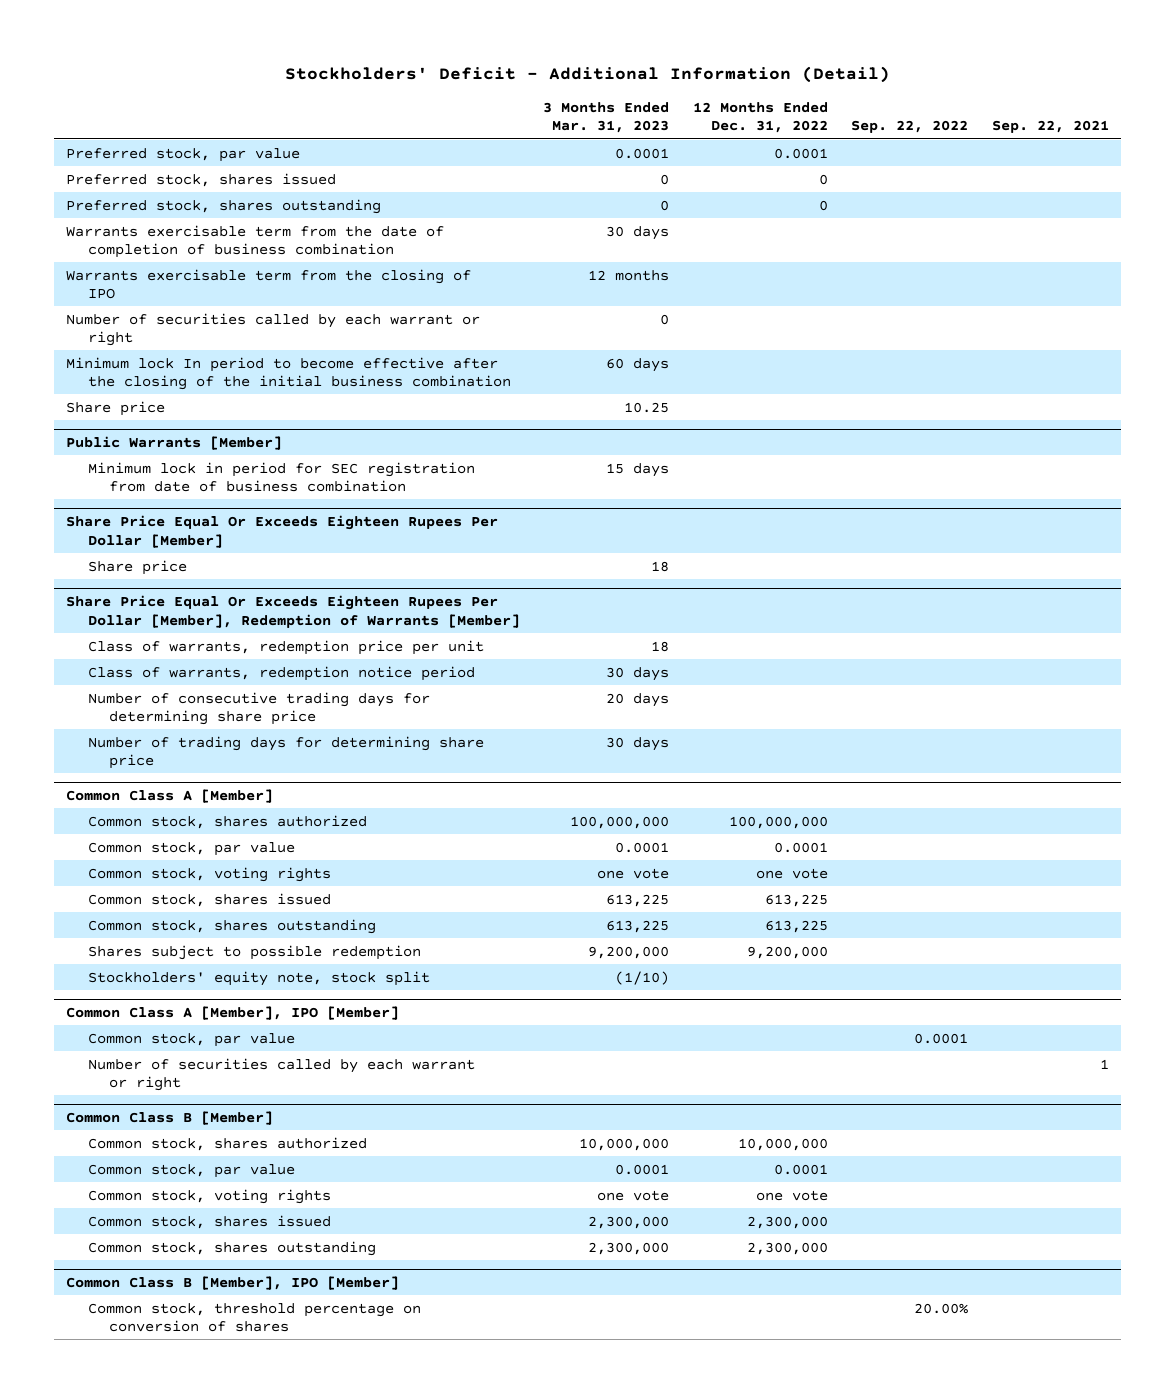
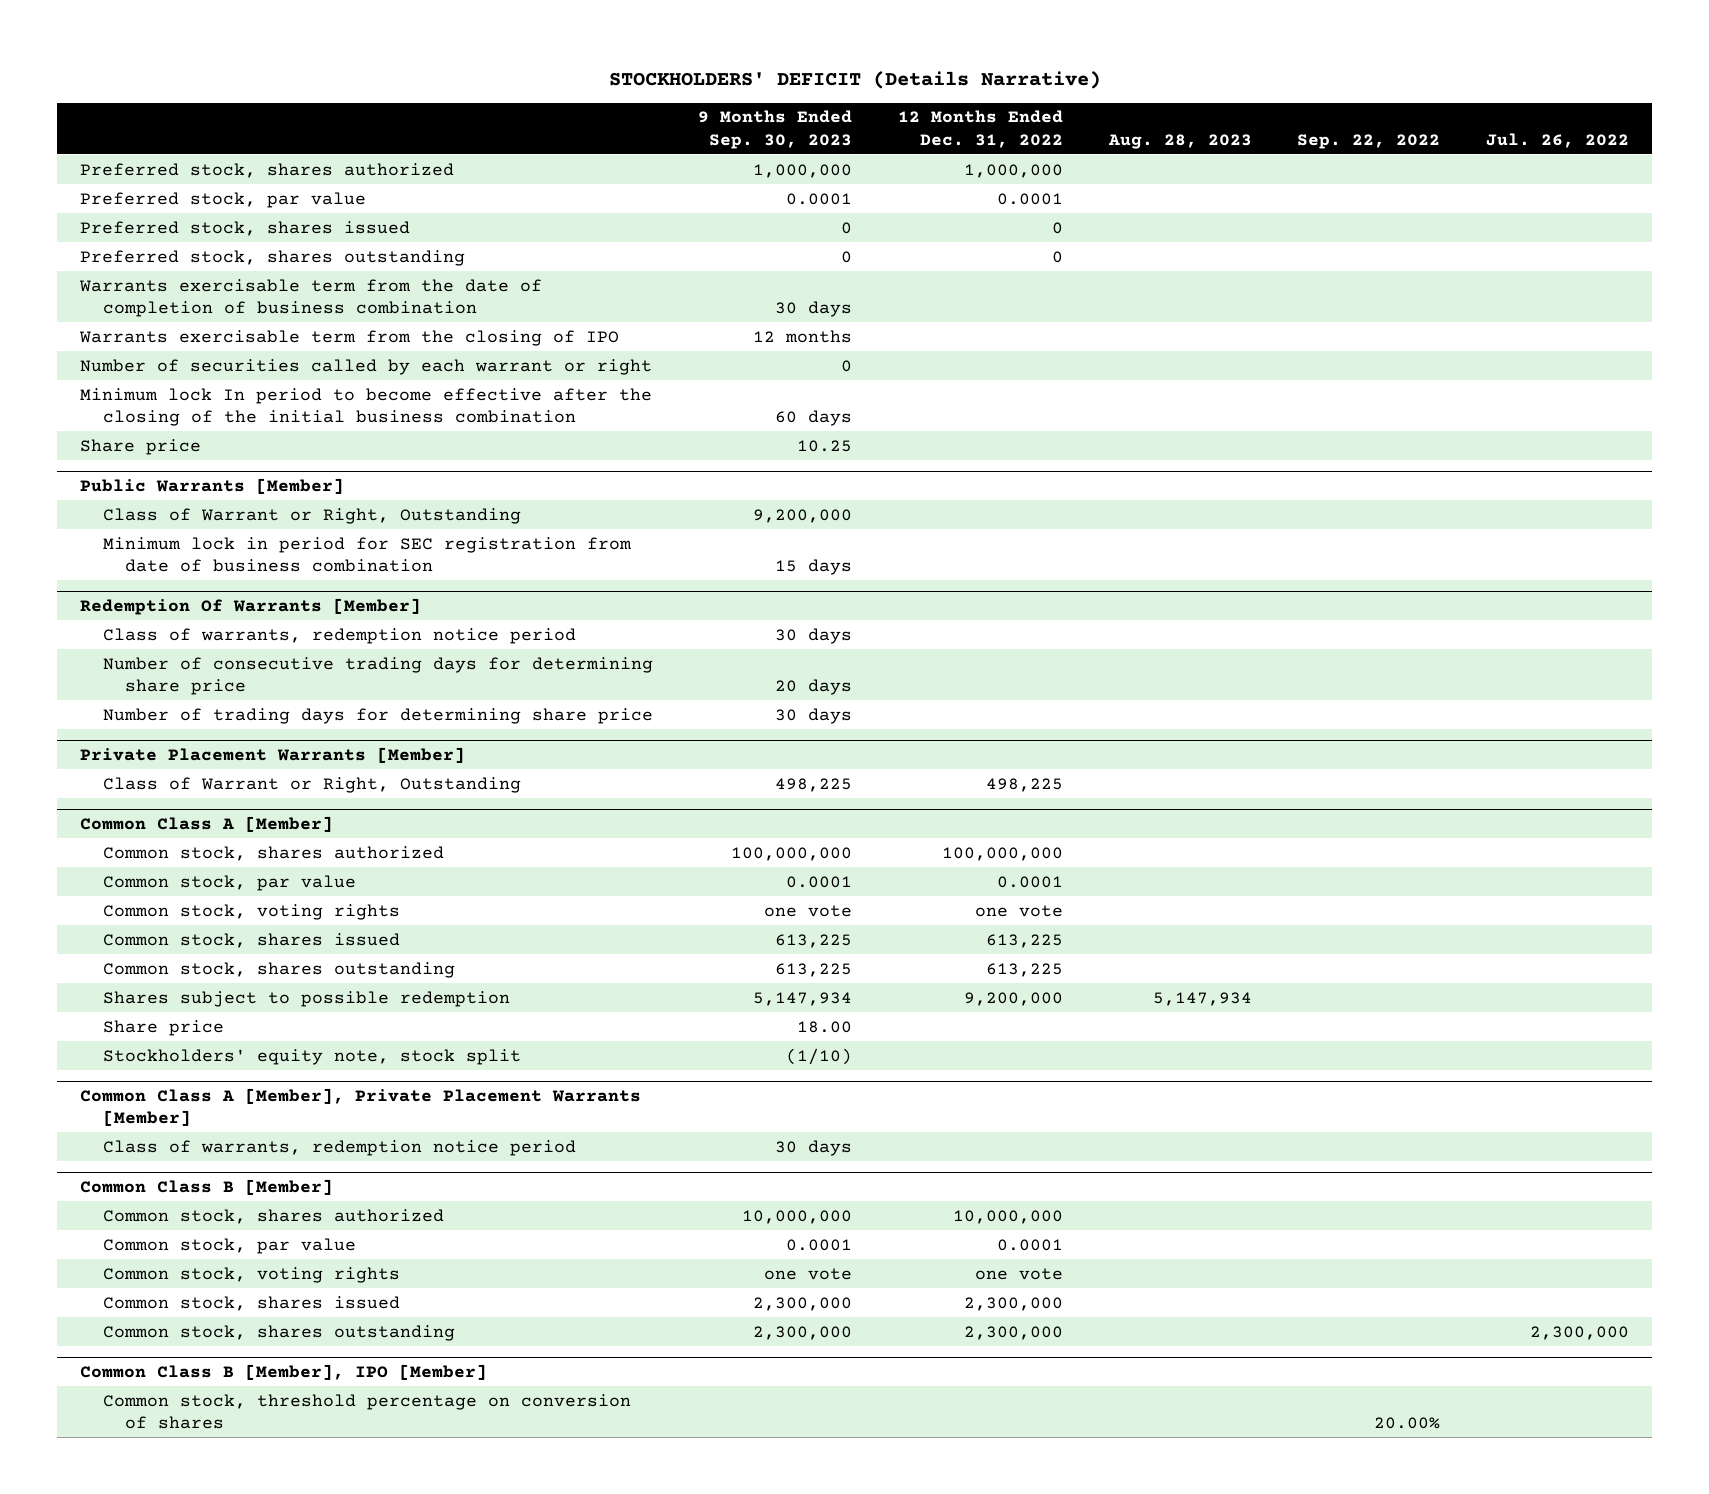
[284,65,890,83] Stockholders' Deficit - Additional Information (Detail) -> [608,71,1101,90] STOCKHOLDERS' DEFICIT (Details Narrative)
[543,101,670,134] 3 Months Ended Mar. 31, 2023 -> none
[992,120,1110,134] Sep. 22, 2021 -> none
none -> [698,110,853,149] 9 Months Ended Sep. 30, 2023
none -> [1107,133,1252,149] Aug. 28, 2023
none -> [1486,132,1630,148] Jul. 26, 2022
none -> [80,162,455,178] Preferred stock, shares authorized
none -> [102,507,521,524] Class of Warrant or Right, Outstanding
[66,514,499,548] Share Price Equal Or Exceeds Eighteen Rupees Per Dollar [Member] -> none
[87,559,187,575] Share price -> none
[87,639,484,655] Class of warrants, redemption price per unit -> none
[66,594,520,628] Share Price Equal Or Exceeds Eighteen Rupees Per Dollar [Member], Redemption of Warrants [Member] -> [80,597,422,615] Redemption Of Warrants [Member]
none -> [80,746,466,763] Private Placement Warrants [Member]
none -> [102,776,521,793] Class of Warrant or Right, Outstanding
none -> [102,1019,224,1036] Share price
[66,1005,400,1020] Common Class A [Member], IPO [Member] -> none
[87,1032,295,1047] Common stock, par value -> none
[87,1057,475,1092] Number of securities called by each warrant or right -> none
none -> [80,1087,642,1126] Common Class A [Member], Private Placement Warrants [Member]
none -> [102,1139,576,1156] Class of warrants, redemption notice period

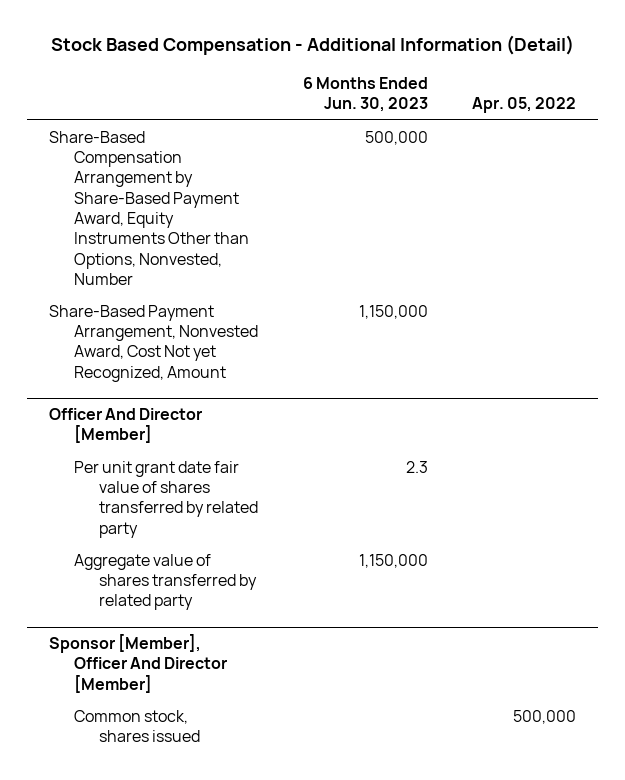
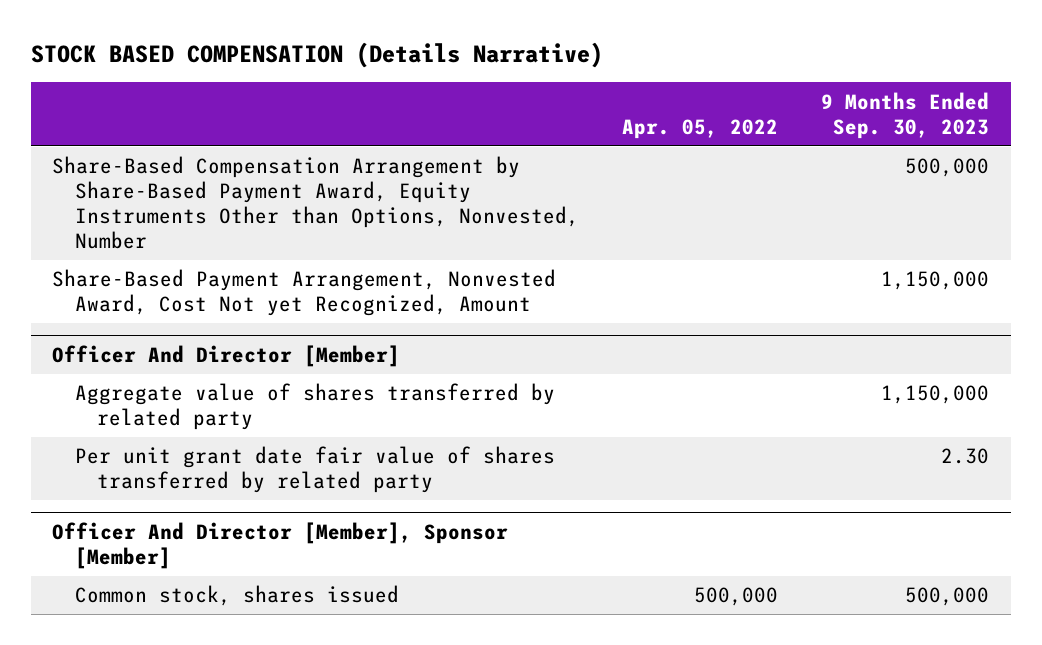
[50,35,574,56] Stock Based Compensation - Additional Information (Detail) -> [30,42,603,69] STOCK BASED COMPENSATION (Details Narrative)
[302,76,428,113] 6 Months Ended Jun. 30, 2023 -> none
none -> [821,91,990,139] 9 Months Ended Sep. 30, 2023
[73,460,258,538] Per unit grant date fair value of shares transferred by related party -> [74,446,555,494] Per unit grant date fair value of shares transferred by related party
[49,634,227,693] Sponsor [Member], Officer And Director [Member] -> [52,521,509,569] Officer And Director [Member], Sponsor [Member]

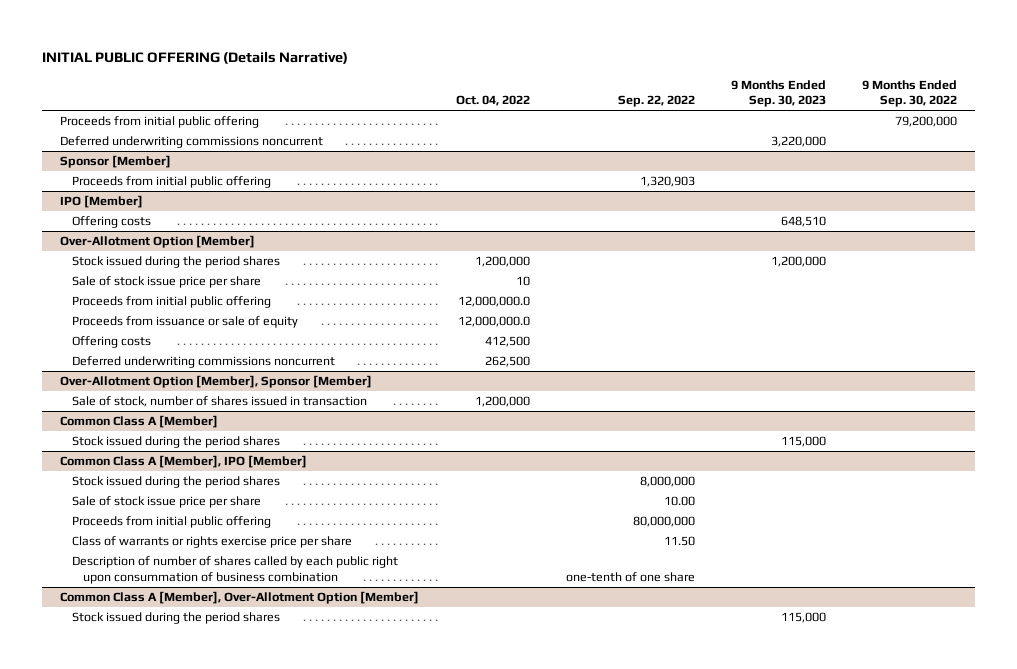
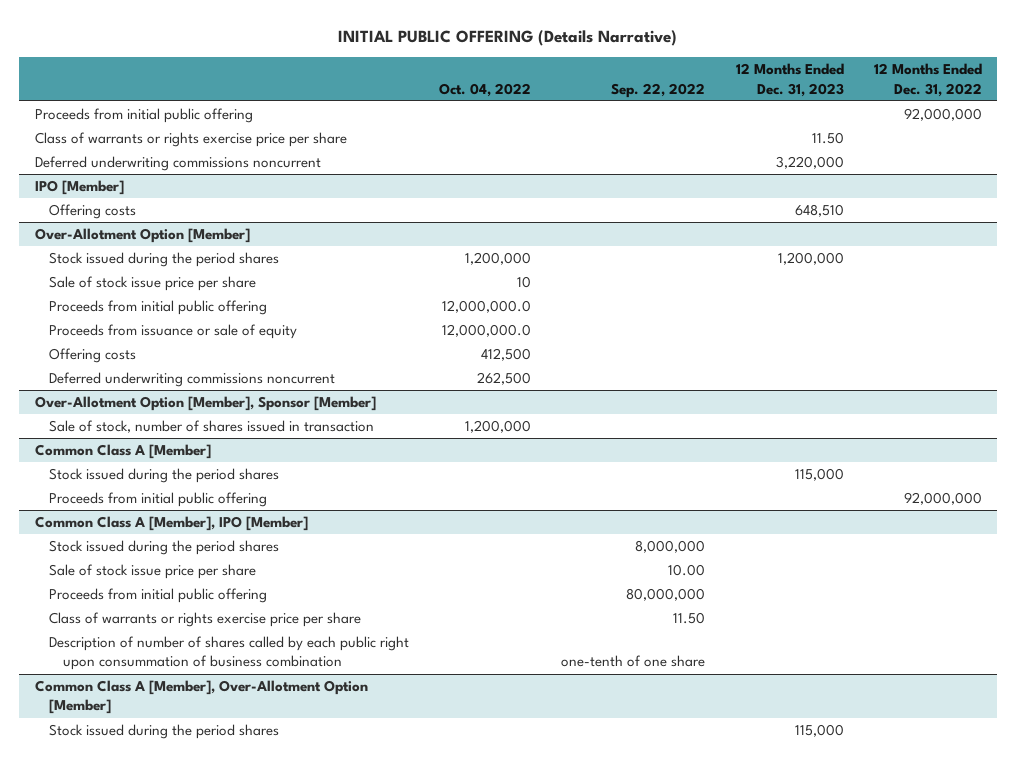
[730,79,826,108] 9 Months Ended Sep. 30, 2023 -> none
[861,79,957,108] 9 Months Ended Sep. 30, 2022 -> none
none -> [735,63,844,97] 12 Months Ended Dec. 31, 2023
none -> [873,63,982,97] 12 Months Ended Dec. 31, 2022
none -> [34,132,347,148] Class of warrants or rights exercise price per share
[60,155,172,169] Sponsor [Member] -> none
[71,176,271,189] Proceeds from initial public offering -> none
none -> [48,492,267,508] Proceeds from initial public offering

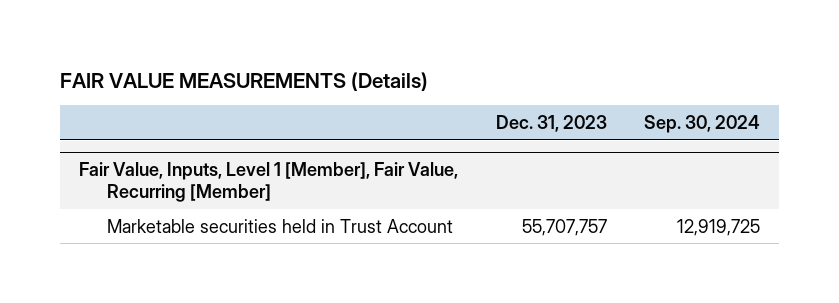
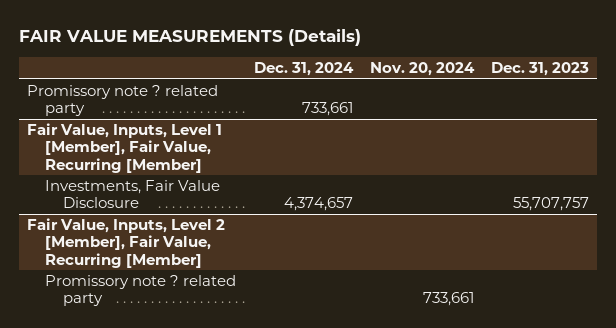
[644,115,761,134] Sep. 30, 2024 -> none
none -> [253,62,354,77] Dec. 31, 2024
none -> [369,62,475,77] Nov. 20, 2024
none -> [27,85,219,117] Promissory note ? related party
[106,218,453,233] Marketable securities held in Trust Account -> [45,180,221,209] Investments, Fair Value Disclosure
none -> [27,218,226,268] Fair Value, Inputs, Level 2 [Member], Fair Value, Recurring [Member]
none -> [45,275,237,307] Promissory note ? related party

